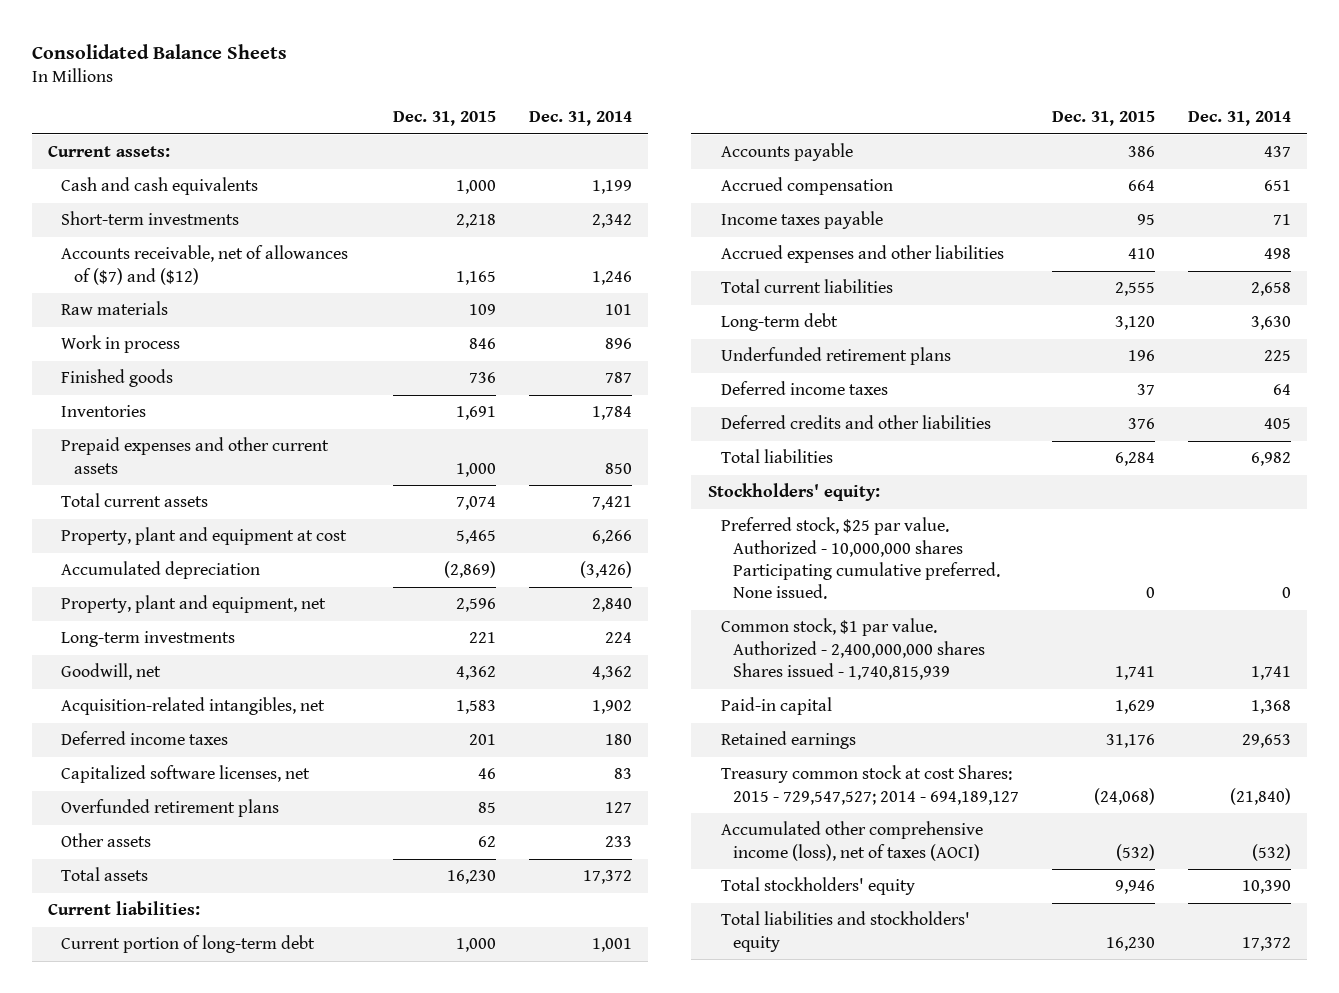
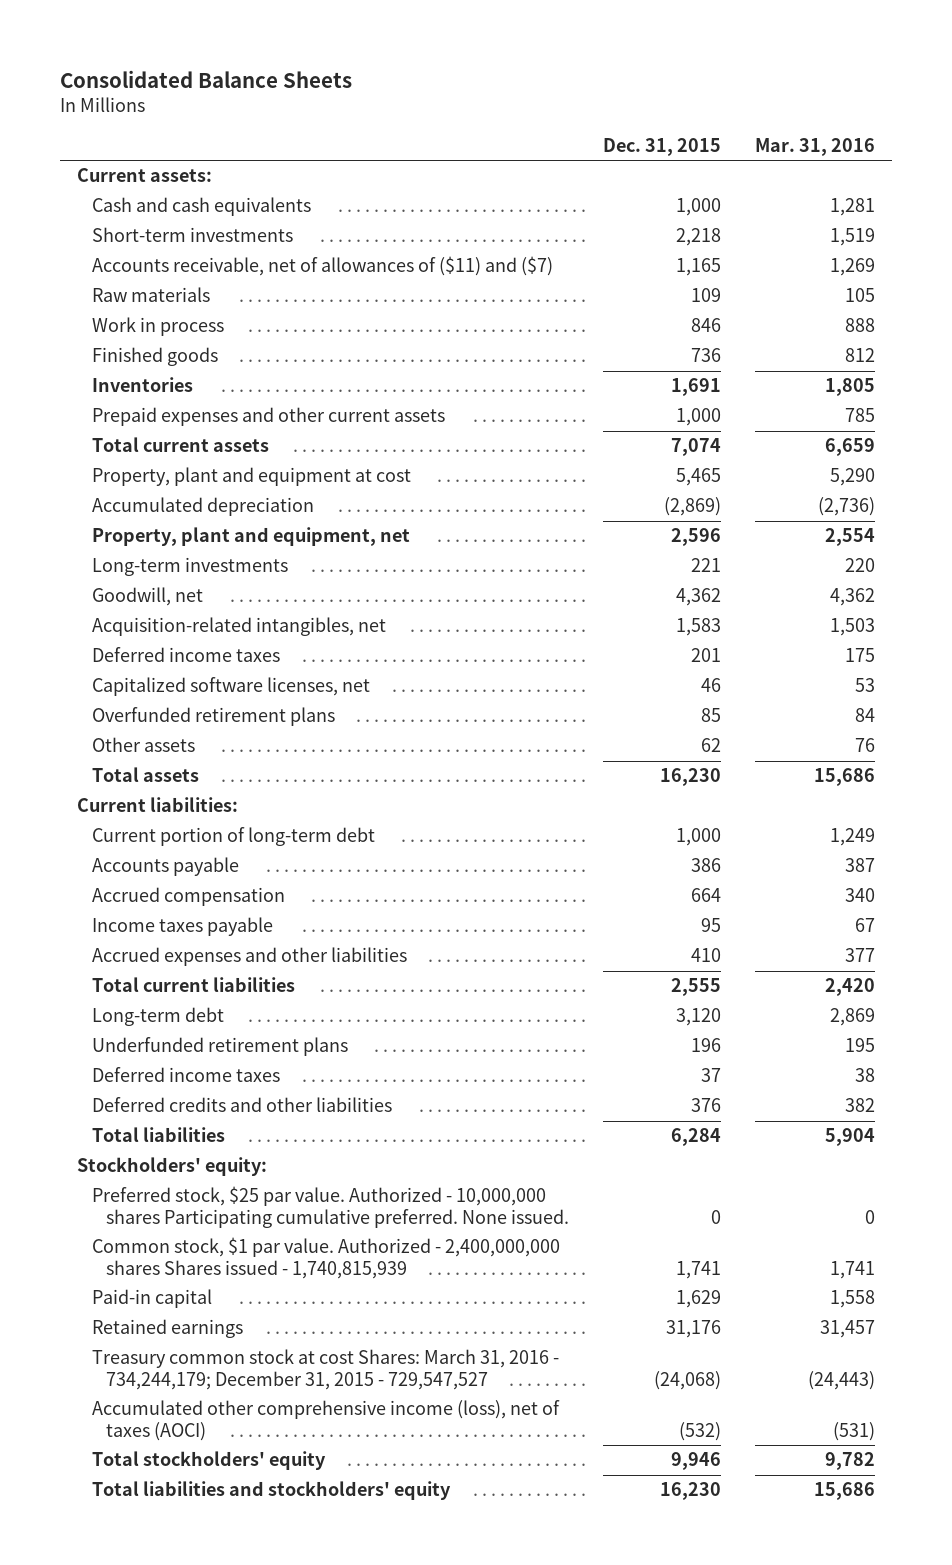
[528,111,632,127] Dec. 31, 2014 -> none
none -> [754,137,875,156] Mar. 31, 2016
[61,245,349,285] Accounts receivable, net of allowances of ($7) and ($12) -> [91,256,553,277] Accounts receivable, net of allowances of ($11) and ($7)
[720,765,1020,805] Treasury common stock at cost Shares: 2015 - 729,547,527; 2014 - 694,189,127 -> [91,1349,559,1391] Treasury common stock at cost Shares: March 31, 2016 - 734,244,179; December 31, 2015 - 729,547,527

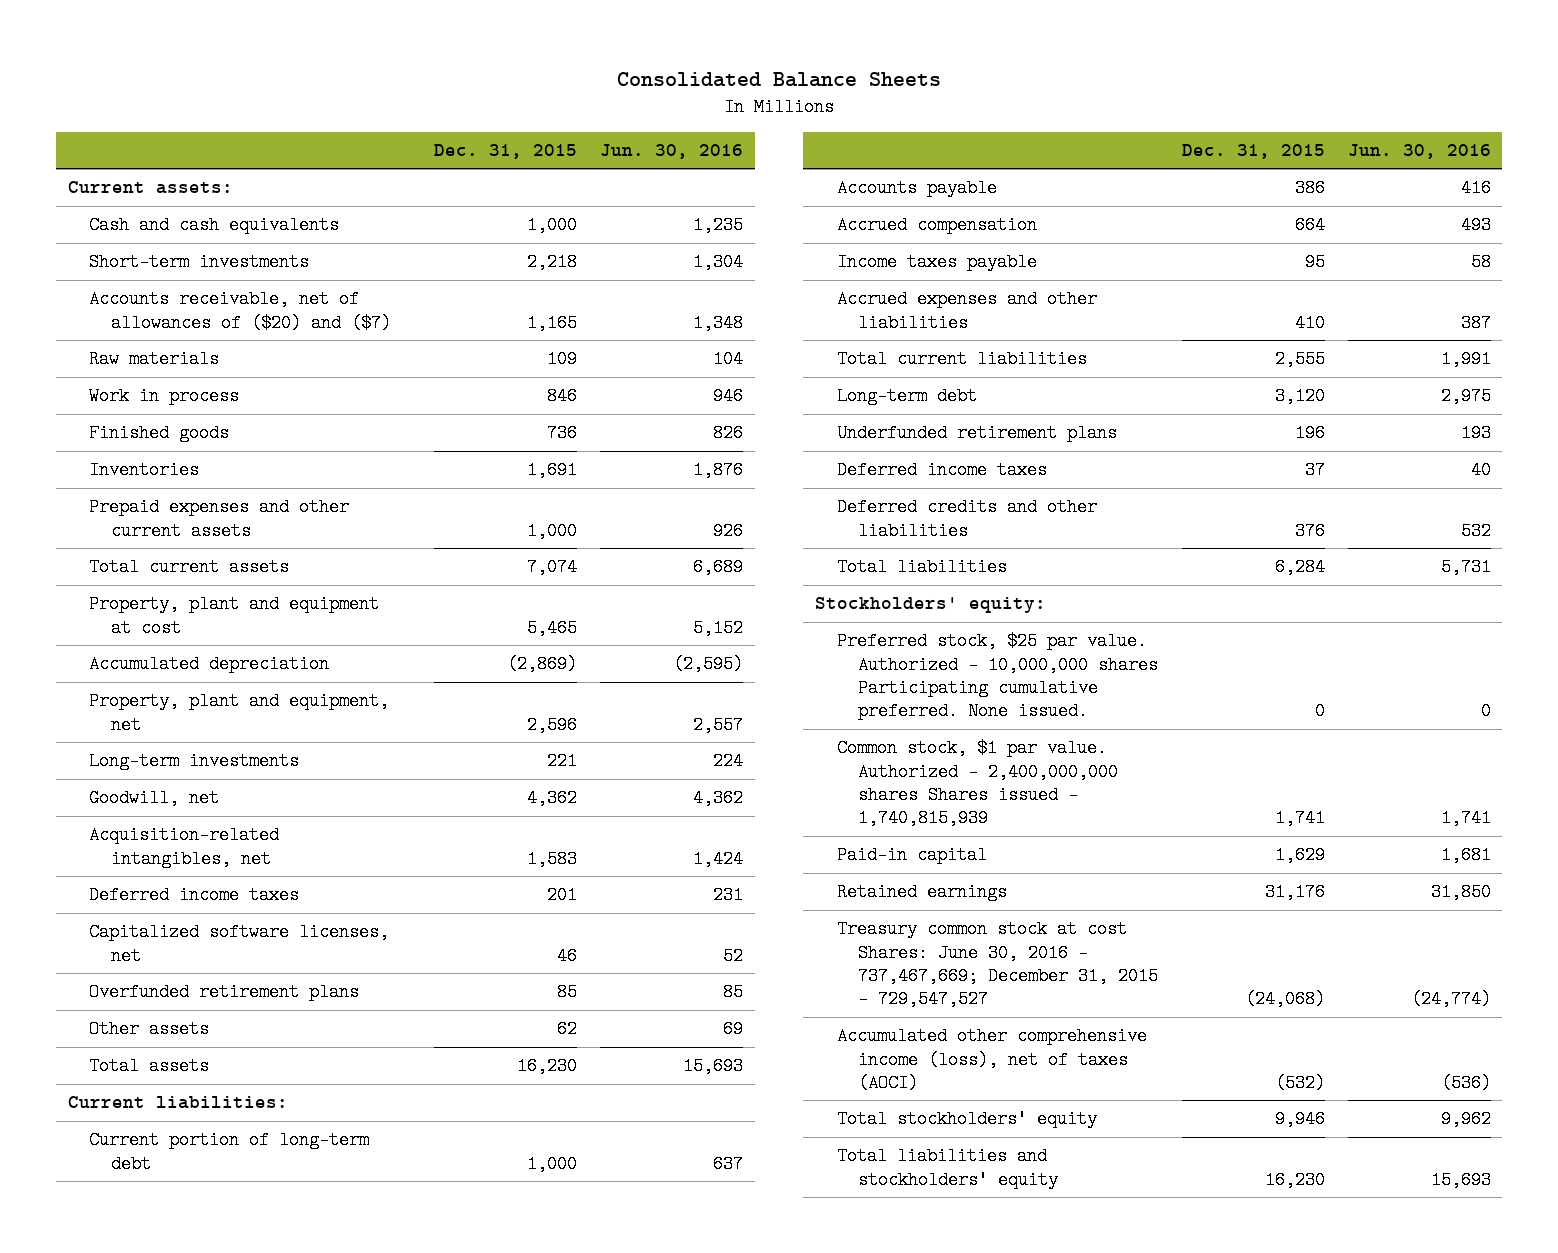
[754,137,875,156] Mar. 31, 2016 -> none
none -> [600,144,744,160] Jun. 30, 2016
[91,256,553,277] Accounts receivable, net of allowances of ($11) and ($7) -> [89,290,392,332] Accounts receivable, net of allowances of ($20) and ($7)
[91,1349,559,1391] Treasury common stock at cost Shares: March 31, 2016 - 734,244,179; December 31, 2015 - 729,547,527 -> [836,920,1159,1009] Treasury common stock at cost Shares: June 30, 2016 - 737,467,669; December 31, 2015 - 729,547,527

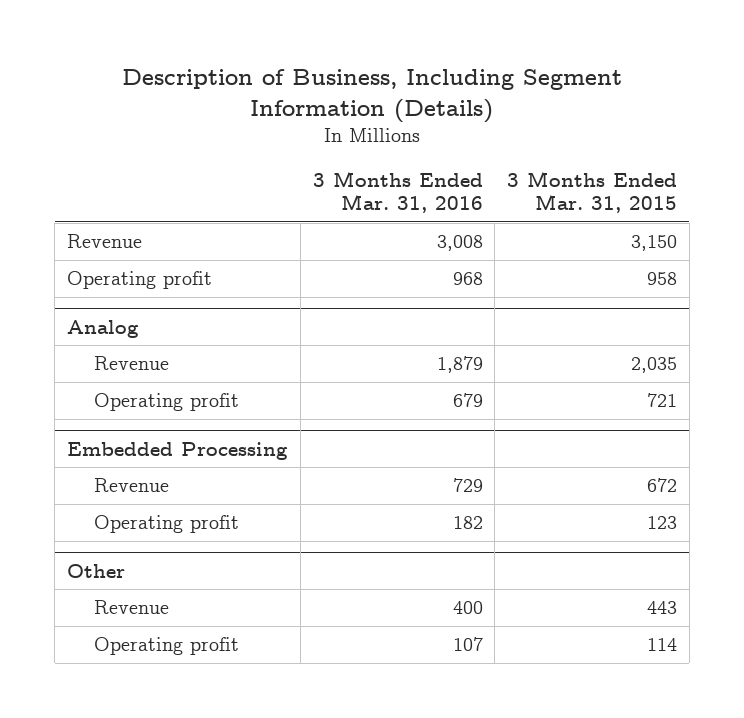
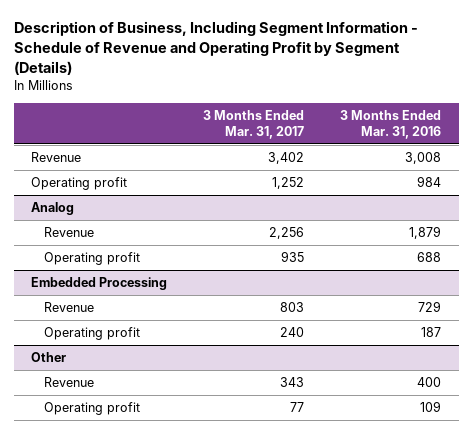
[122,69,623,123] Description of Business, Including Segment Information (Details) -> [13,21,418,75] Description of Business, Including Segment Information - Schedule of Revenue and Operating Profit by Segment (Details)
[507,171,678,213] 3 Months Ended Mar. 31, 2015 -> none
none -> [203,109,305,139] 3 Months Ended Mar. 31, 2017
[452,272,483,286] 968 -> [417,176,442,188] 984
[452,393,483,408] 679 -> [417,252,442,263] 688
[452,516,483,530] 182 -> [421,327,442,338] 187
[452,637,483,652] 107 -> [420,401,442,413] 109

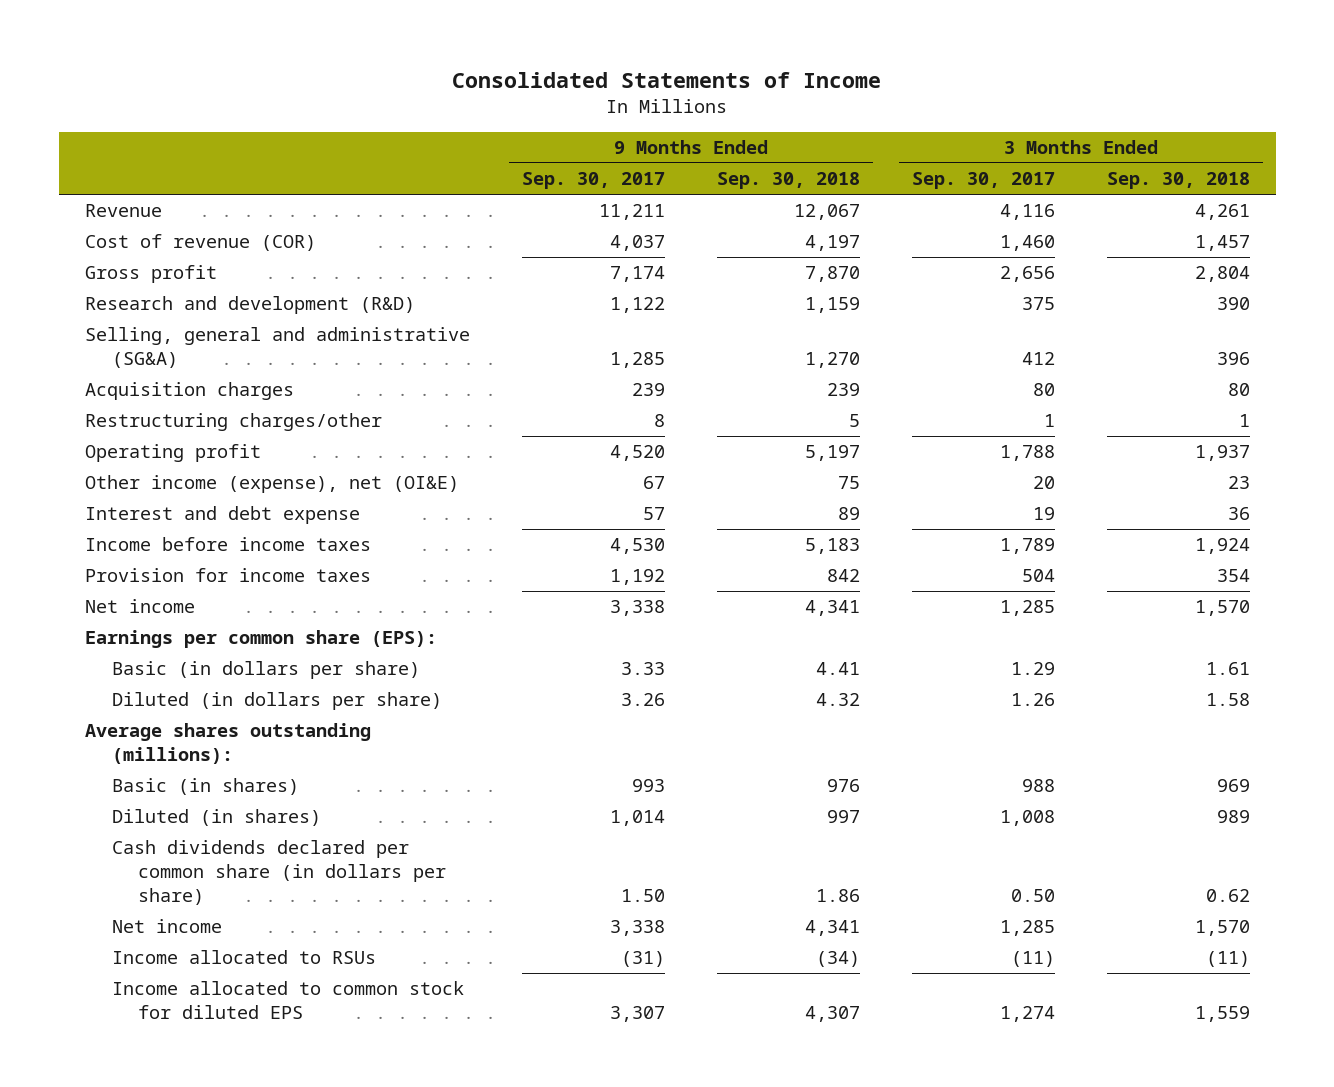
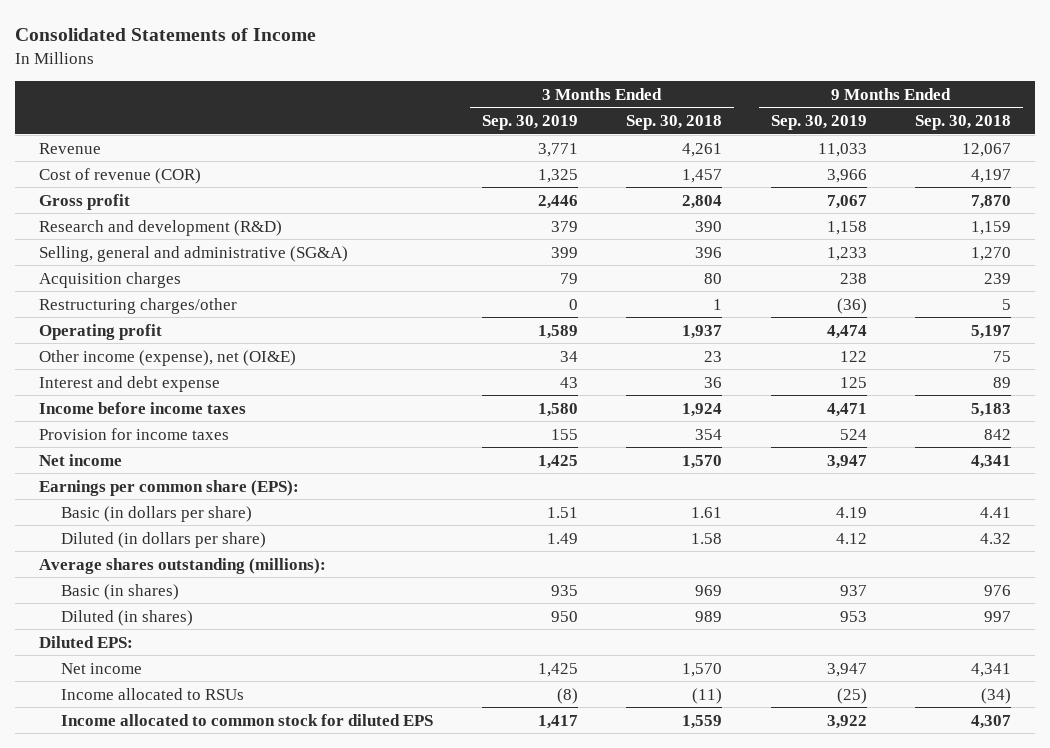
[521,172,665,190] Sep. 30, 2017 -> none
[911,172,1055,190] Sep. 30, 2017 -> none
none -> [481,115,578,131] Sep. 30, 2019
none -> [770,115,867,131] Sep. 30, 2019
[111,840,447,905] Cash dividends declared per common share (in dollars per share) -> none
none -> [39,635,134,648] Diluted EPS:

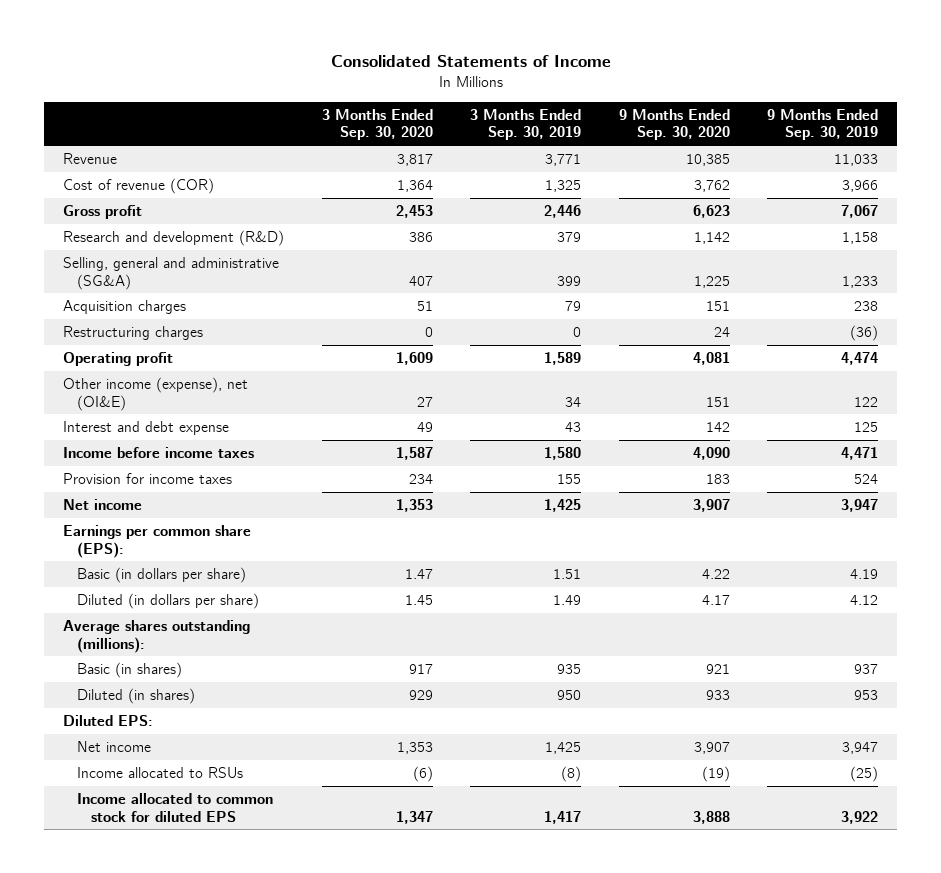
[626,115,723,131] Sep. 30, 2018 -> none
[915,115,1012,131] Sep. 30, 2018 -> none
none -> [321,108,433,141] 3 Months Ended Sep. 30, 2020
none -> [618,108,730,141] 9 Months Ended Sep. 30, 2020
[39,297,238,314] Restructuring charges/other -> [62,326,203,341] Restructuring charges

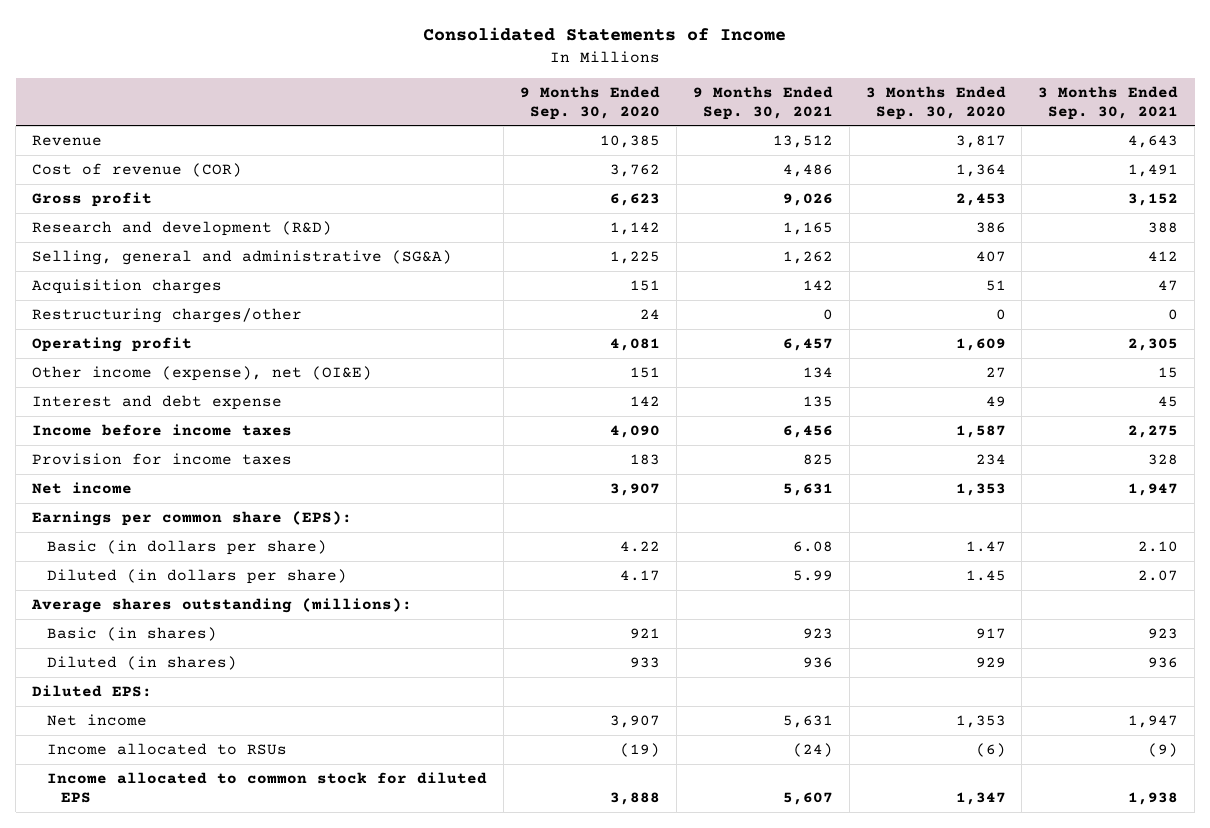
[470,108,582,141] 3 Months Ended Sep. 30, 2019 -> none
[767,108,879,141] 9 Months Ended Sep. 30, 2019 -> none
none -> [692,85,833,120] 9 Months Ended Sep. 30, 2021
none -> [1038,85,1179,120] 3 Months Ended Sep. 30, 2021
[62,326,203,341] Restructuring charges -> [32,307,303,323] Restructuring charges/other

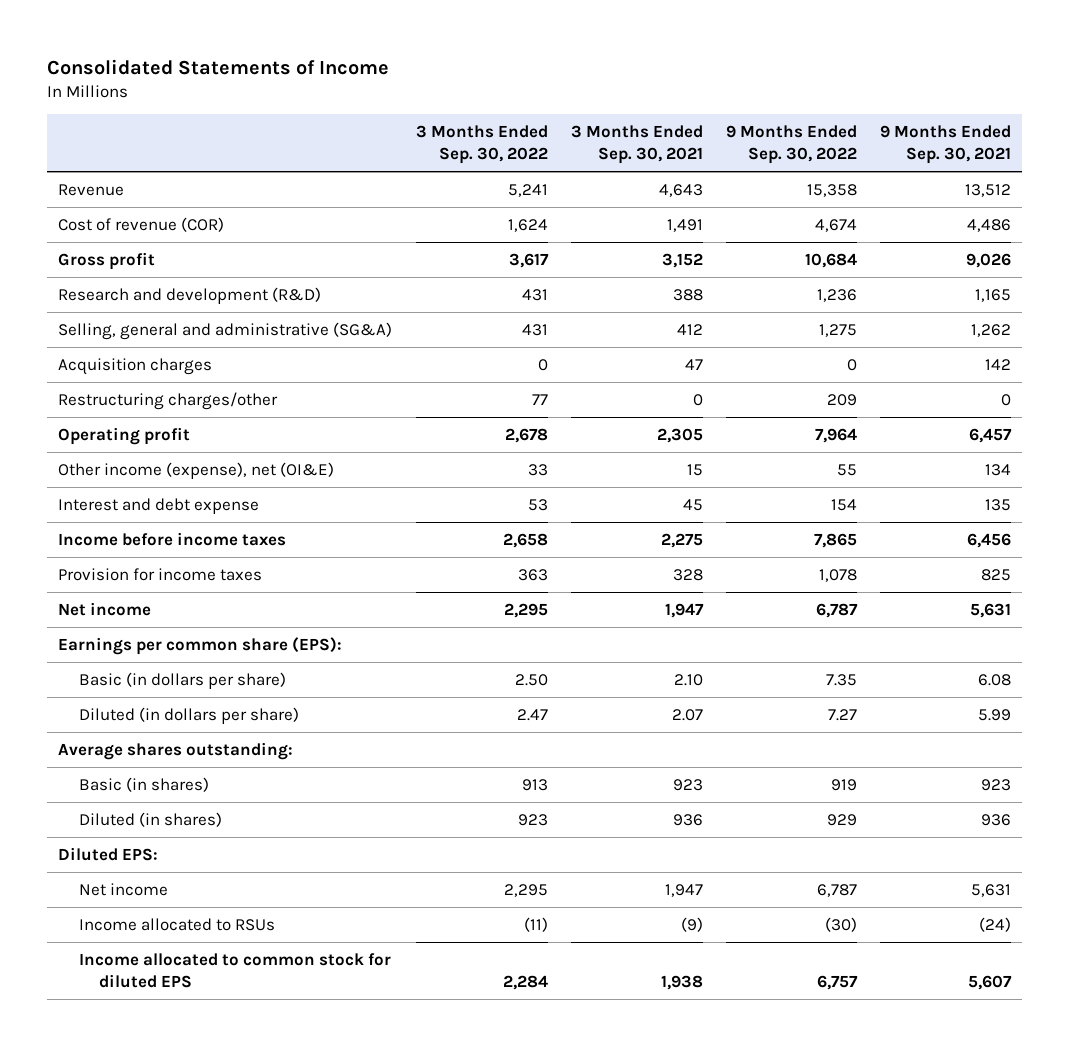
[519,85,660,120] 9 Months Ended Sep. 30, 2020 -> none
[865,85,1006,120] 3 Months Ended Sep. 30, 2020 -> none
none -> [415,125,548,165] 3 Months Ended Sep. 30, 2022
none -> [725,125,857,165] 9 Months Ended Sep. 30, 2022
[31,597,413,613] Average shares outstanding (millions): -> [58,742,294,761] Average shares outstanding:

